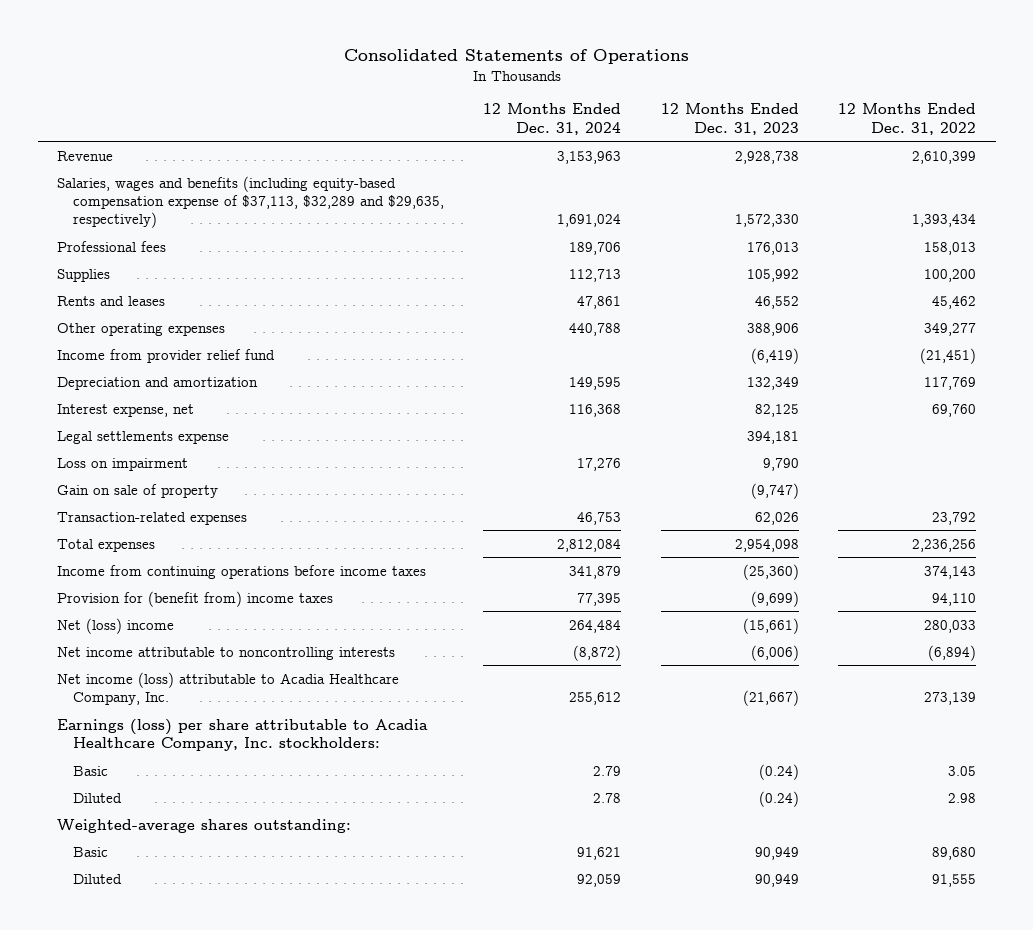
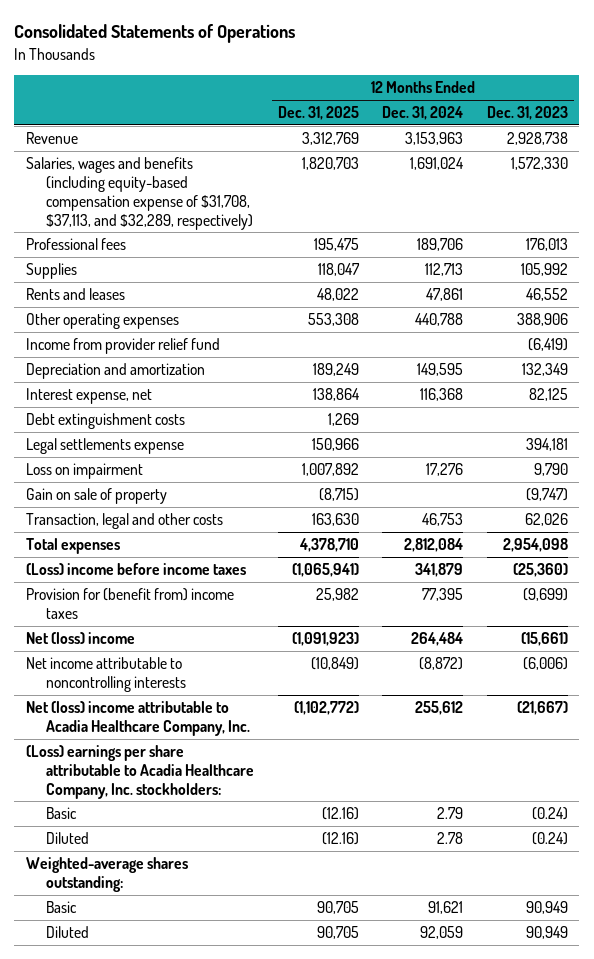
[838,103,977,135] 12 Months Ended Dec. 31, 2022 -> none
none -> [277,106,359,121] Dec. 31, 2025
[57,175,445,229] Salaries, wages and benefits (including equity-based compensation expense of $37,113, $32,289 and $29,635, respectively) -> [25,157,254,230] Salaries, wages and benefits (including equity-based compensation expense of $31,708, $37,113, and $32,289, respectively)
none -> [25,413,185,430] Debt extinguishment costs
[57,511,248,525] Transaction-related expenses -> [25,513,223,530] Transaction, legal and other costs
[57,564,427,579] Income from continuing operations before income taxes -> [25,563,246,576] (Loss) income before income taxes
[57,671,400,706] Net income (loss) attributable to Acadia Healthcare Company, Inc. -> [25,701,251,736] Net (loss) income attributable to Acadia Healthcare Company, Inc.
[57,718,429,752] Earnings (loss) per share attributable to Acadia Healthcare Company, Inc. stockholders: -> [25,745,255,799] (Loss) earnings per share attributable to Acadia Healthcare Company, Inc. stockholders:

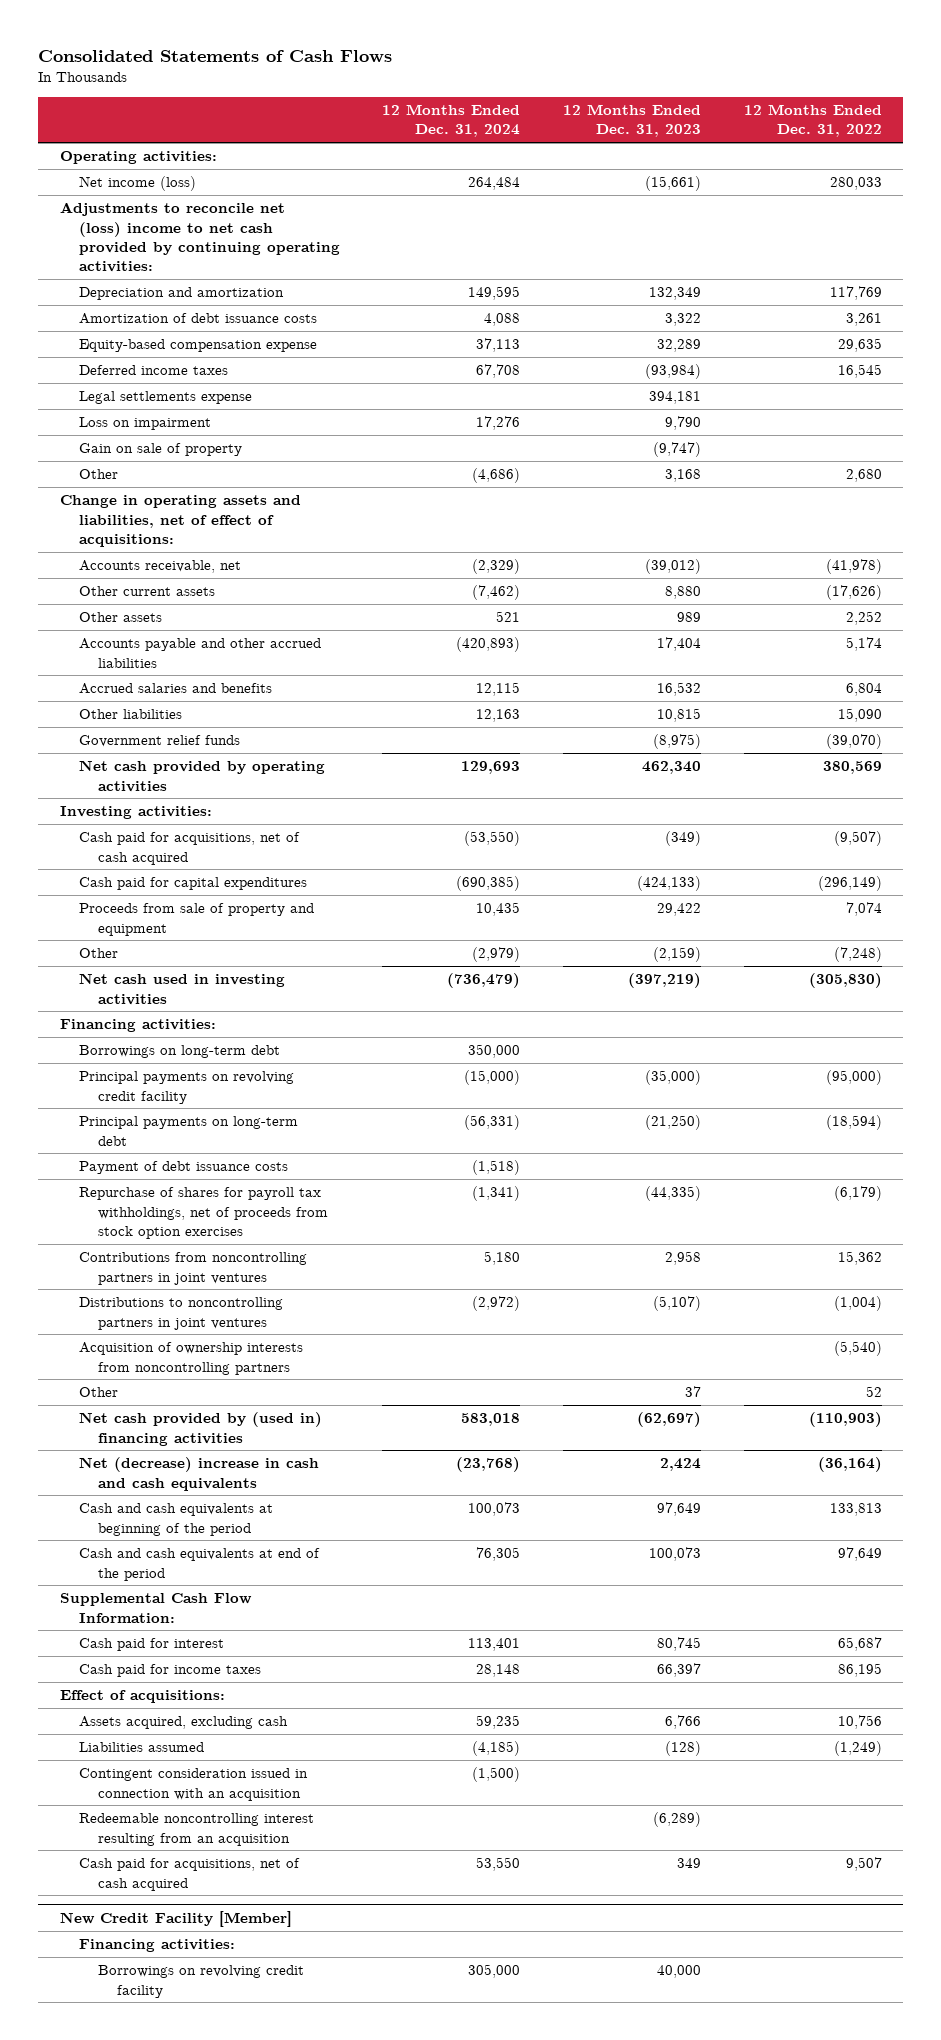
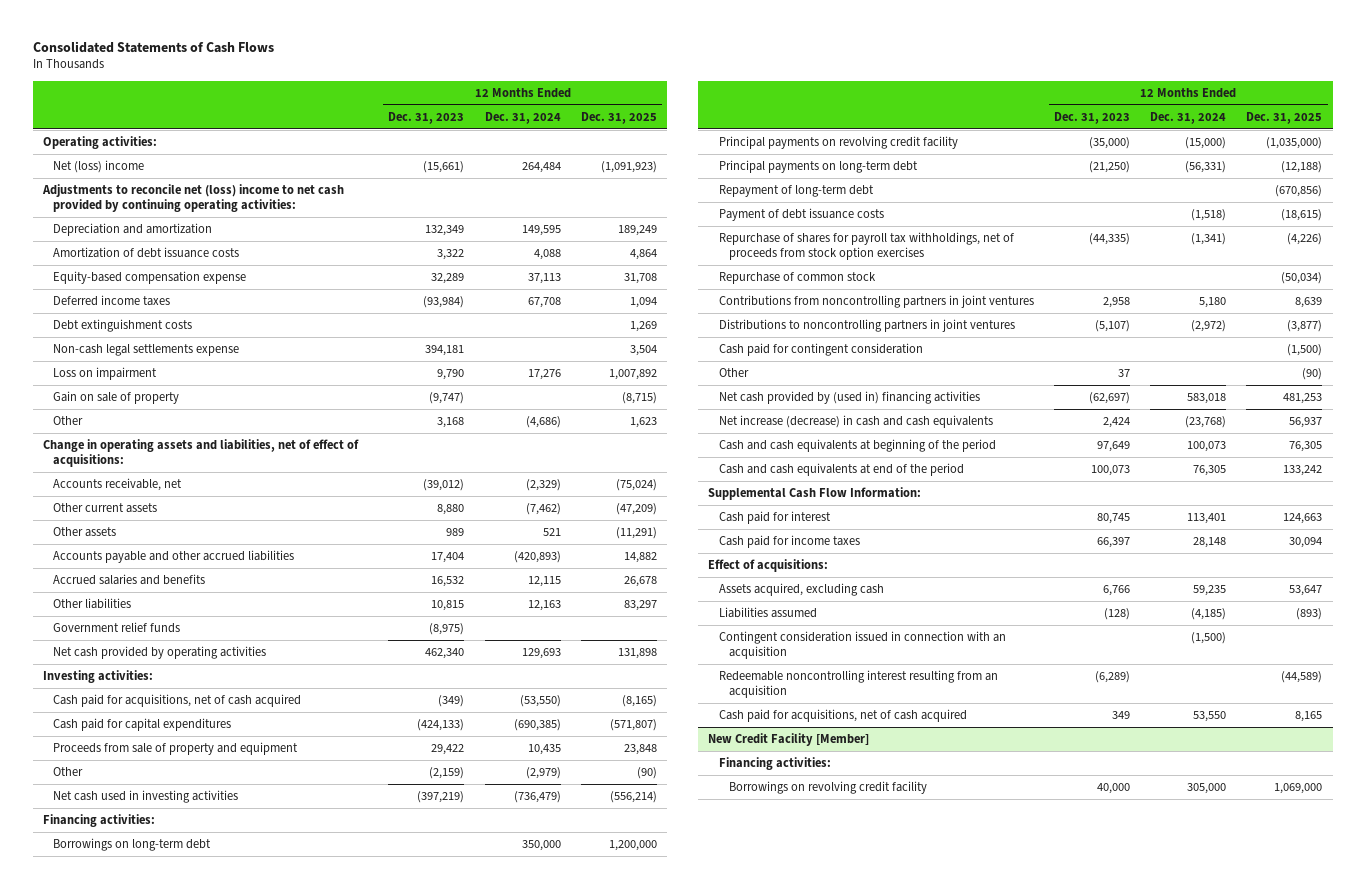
[743,103,882,138] 12 Months Ended Dec. 31, 2022 -> none
none -> [581,111,658,124] Dec. 31, 2025
[78,176,196,192] Net income (loss) -> [53,160,145,174] Net (loss) income
none -> [53,319,193,333] Debt extinguishment costs
[78,391,252,405] Legal settlements expense -> [53,344,240,357] Non-cash legal settlements expense
none -> [718,185,874,198] Repayment of long-term debt
none -> [718,272,876,285] Repurchase of common stock
[78,1342,303,1375] Acquisition of ownership interests from noncontrolling partners -> none
none -> [718,343,923,357] Cash paid for contingent consideration
[78,1457,319,1491] Net (decrease) increase in cash and cash equivalents -> [718,415,993,429] Net increase (decrease) in cash and cash equivalents

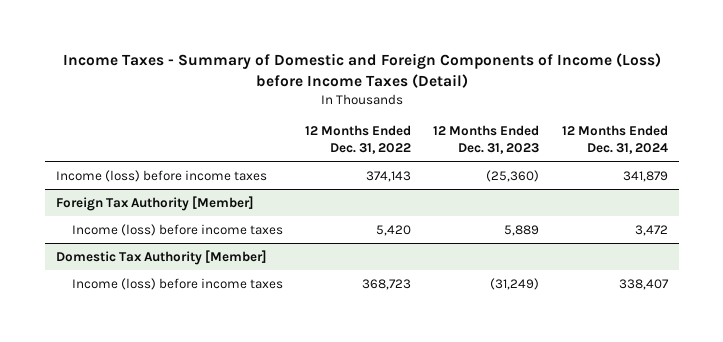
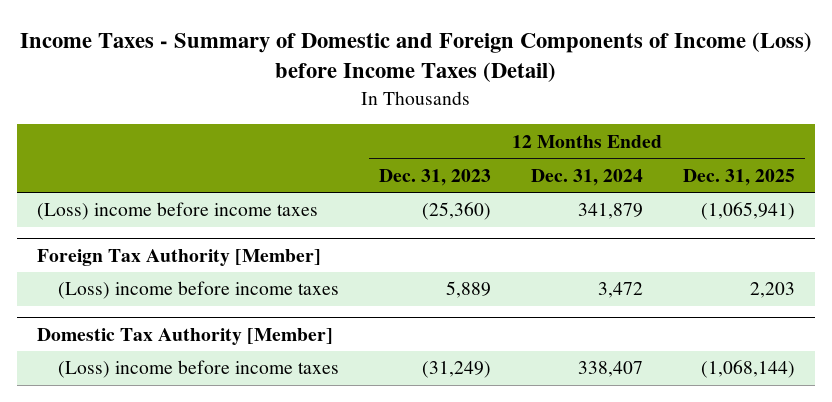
[305,125,412,155] 12 Months Ended Dec. 31, 2022 -> none
none -> [682,168,795,186] Dec. 31, 2025
[55,169,267,182] Income (loss) before income taxes -> [37,202,319,221] (Loss) income before income taxes
[71,223,283,236] Income (loss) before income taxes -> [58,281,340,300] (Loss) income before income taxes
[71,277,283,290] Income (loss) before income taxes -> [58,360,340,379] (Loss) income before income taxes

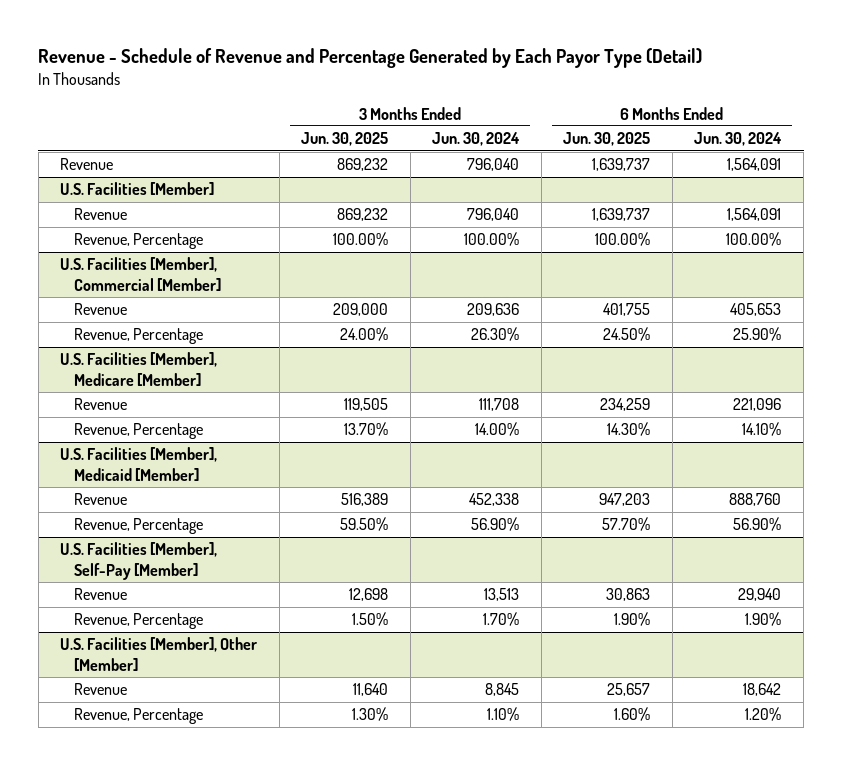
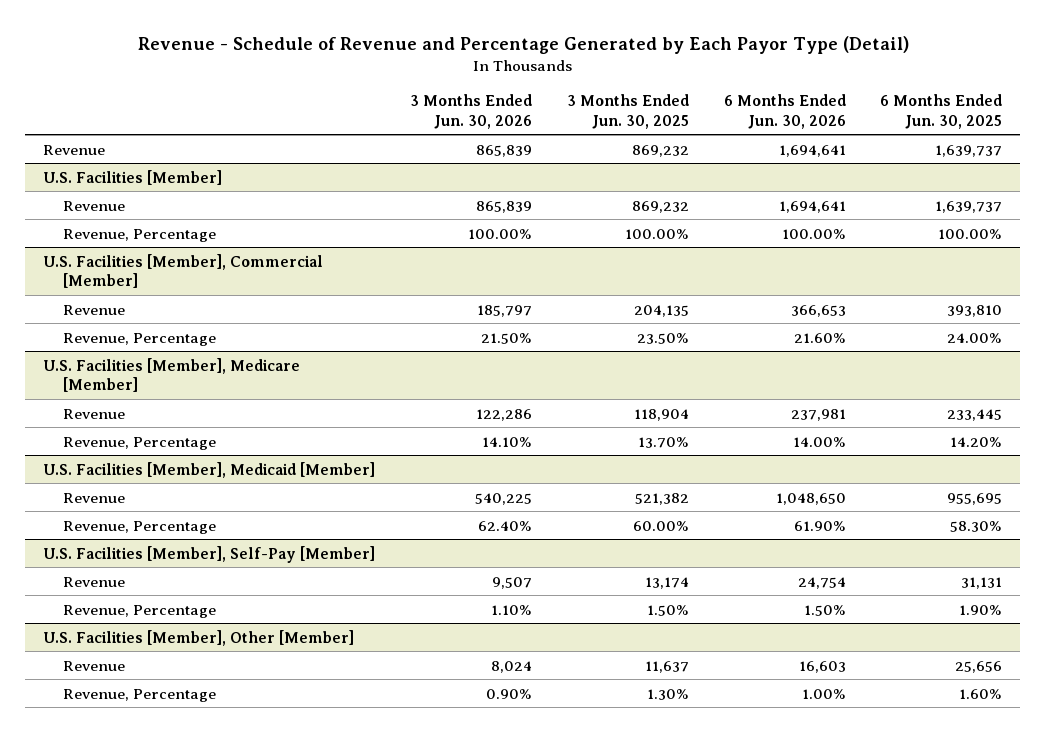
[432,132,521,147] Jun. 30, 2024 -> none
[694,132,783,147] Jun. 30, 2024 -> none
none -> [409,94,532,129] 3 Months Ended Jun. 30, 2026
none -> [723,94,846,129] 6 Months Ended Jun. 30, 2026
[333,303,389,317] 209,000 -> [633,304,689,317] 204,135
[603,303,651,317] 401,755 -> [947,304,1003,317] 393,810
[340,327,389,342] 24.00% -> [636,332,689,344] 23.50%
[603,327,651,342] 24.50% -> [947,332,1003,343] 24.00%
[344,398,389,412] 119,505 -> [633,408,689,421] 118,904
[600,398,651,412] 234,259 -> [947,408,1003,421] 233,445
[607,422,651,437] 14.30% -> [950,436,1003,447] 14.20%
[341,493,389,507] 516,389 -> [634,492,689,505] 521,382
[599,493,651,507] 947,203 -> [947,492,1003,505] 955,695
[340,517,389,532] 59.50% -> [632,520,689,531] 60.00%
[602,517,651,532] 57.70% -> [950,520,1003,532] 58.30%
[349,588,389,602] 12,698 -> [644,576,689,589] 13,174
[606,588,651,602] 30,863 -> [961,576,1003,589] 31,131
[353,683,389,697] 11,640 -> [644,660,689,673] 11,637
[607,683,651,697] 25,657 -> [955,660,1003,673] 25,656

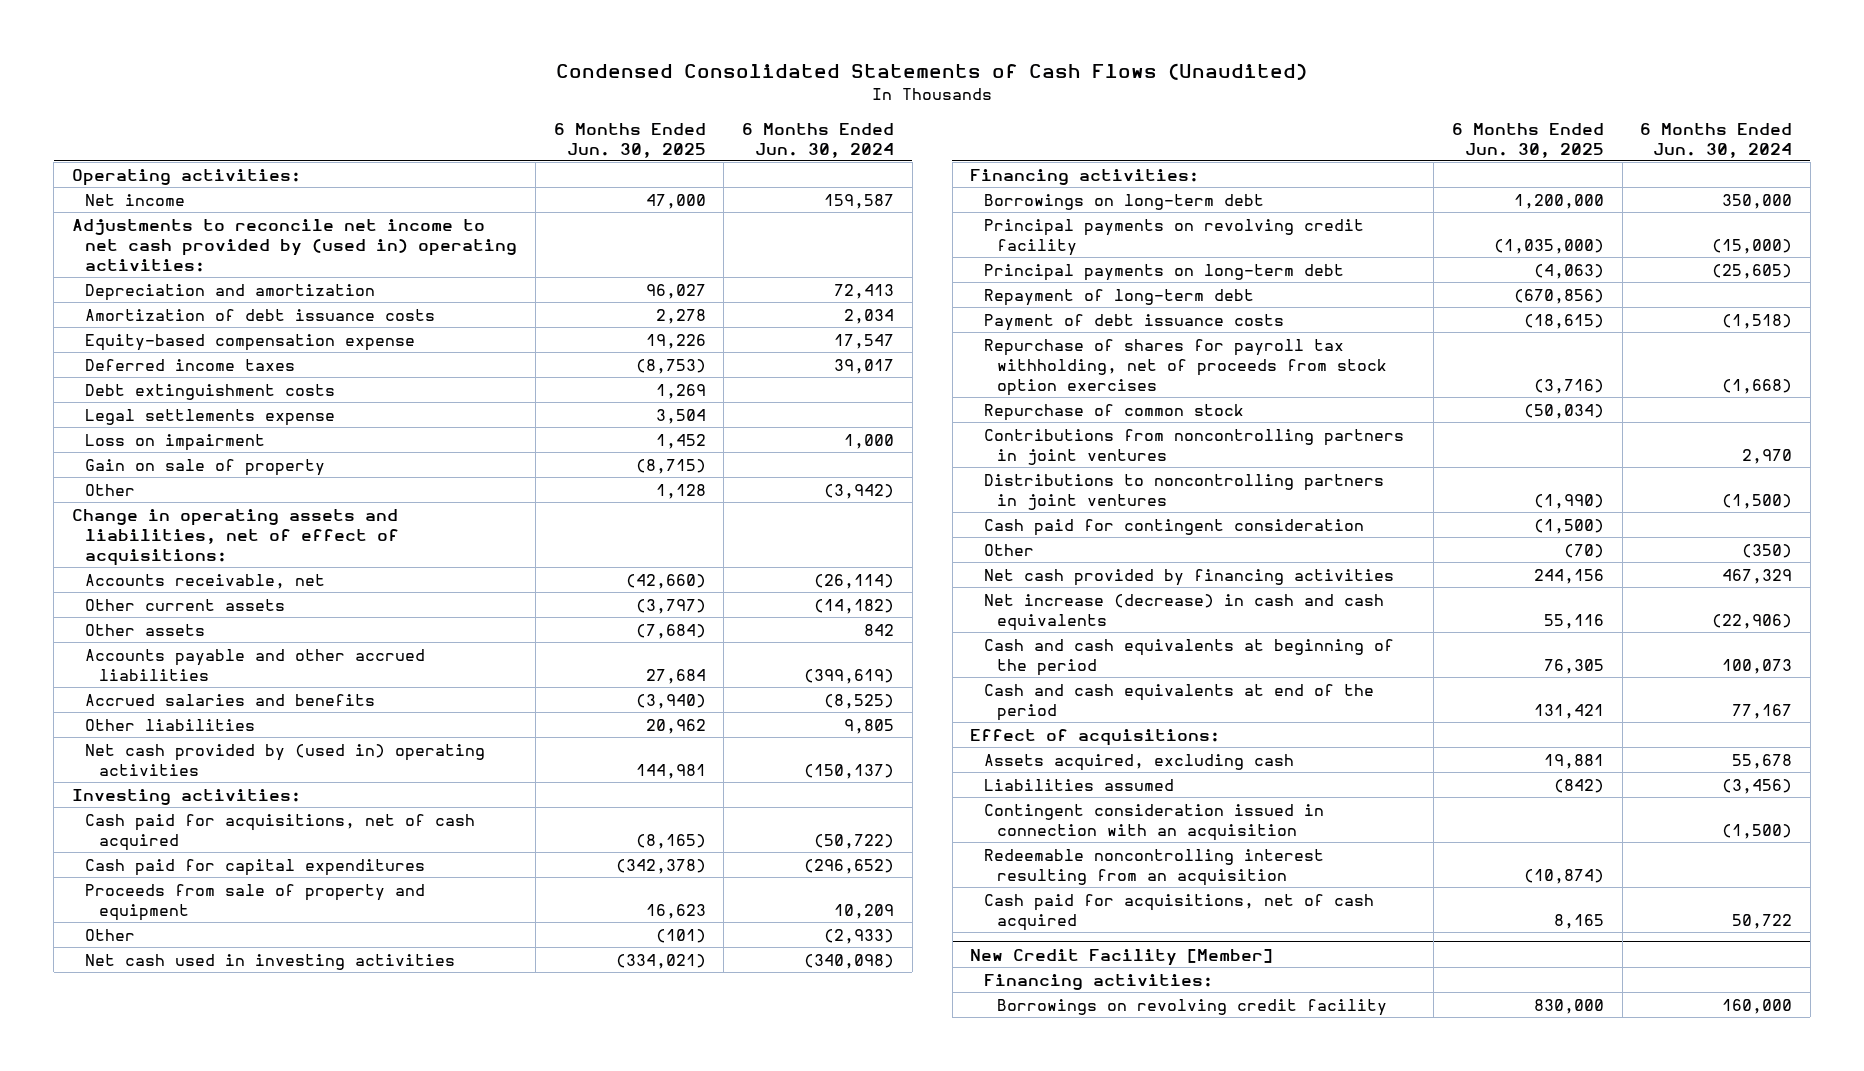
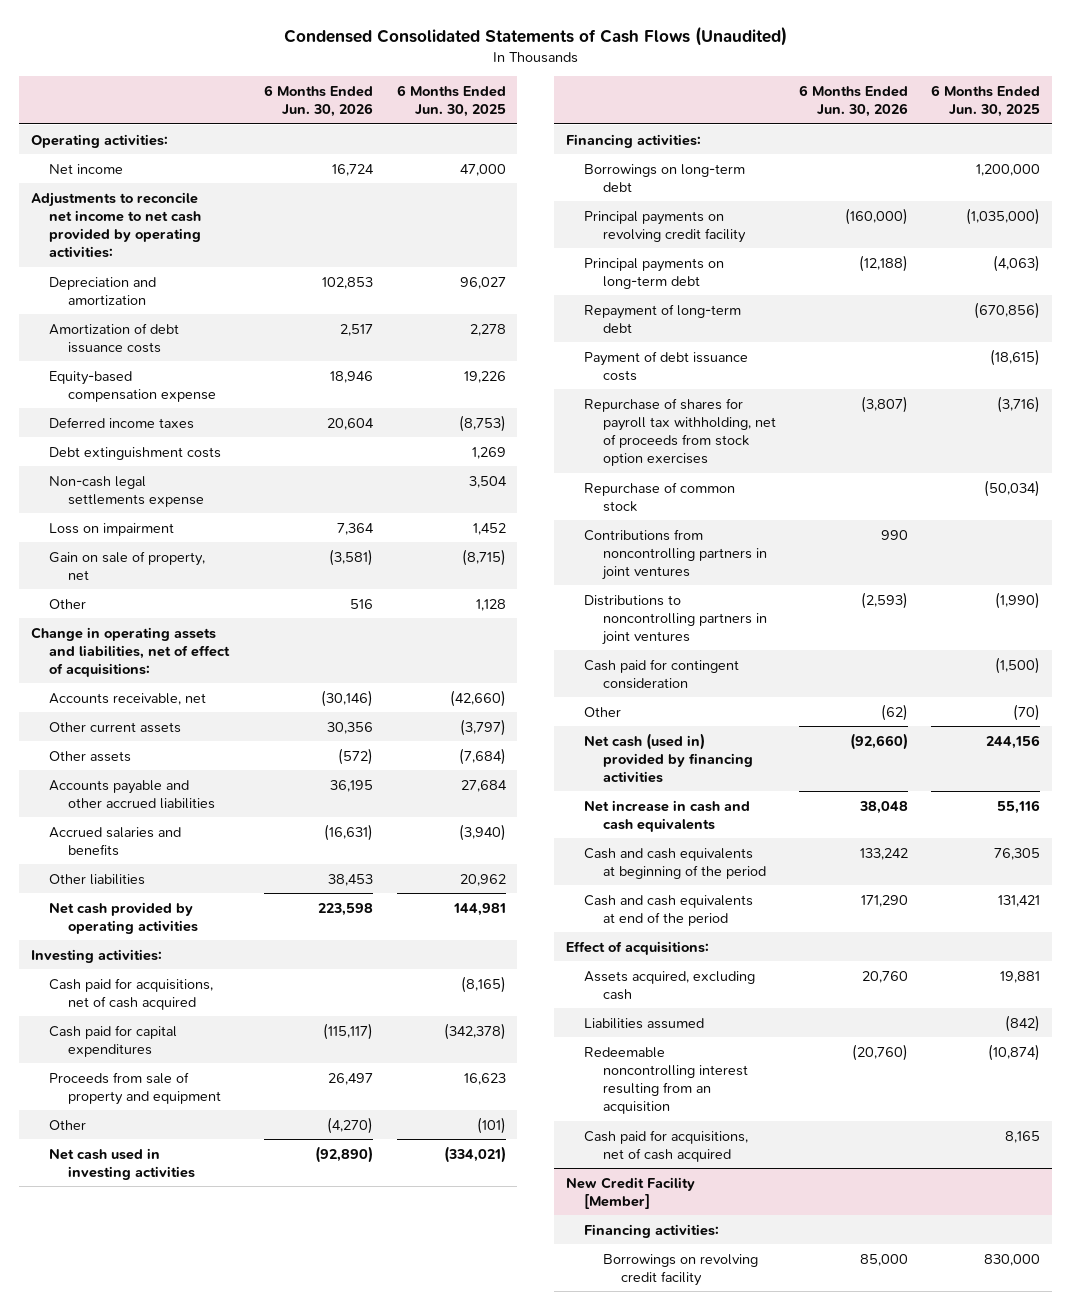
[742,122,895,158] 6 Months Ended Jun. 30, 2024 -> none
none -> [264,84,374,118] 6 Months Ended Jun. 30, 2026
[71,218,518,272] Adjustments to reconcile net income to net cash provided by (used in) operating activities: -> [30,191,202,259] Adjustments to reconcile net income to net cash provided by operating activities:
[85,408,336,426] Legal settlements expense -> [49,475,204,507] Non-cash legal settlements expense
[85,458,326,476] Gain on sale of property -> [49,550,206,580] Gain on sale of property, net
[85,743,486,776] Net cash provided by (used in) operating activities -> [49,901,198,934] Net cash provided by operating activities
[983,568,1394,586] Net cash provided by financing activities -> [584,732,753,783] Net cash (used in) provided by financing activities
[983,593,1384,631] Net increase (decrease) in cash and cash equivalents -> [584,799,751,832] Net increase in cash and cash equivalents
[983,803,1324,841] Contingent consideration issued in connection with an acquisition -> none

